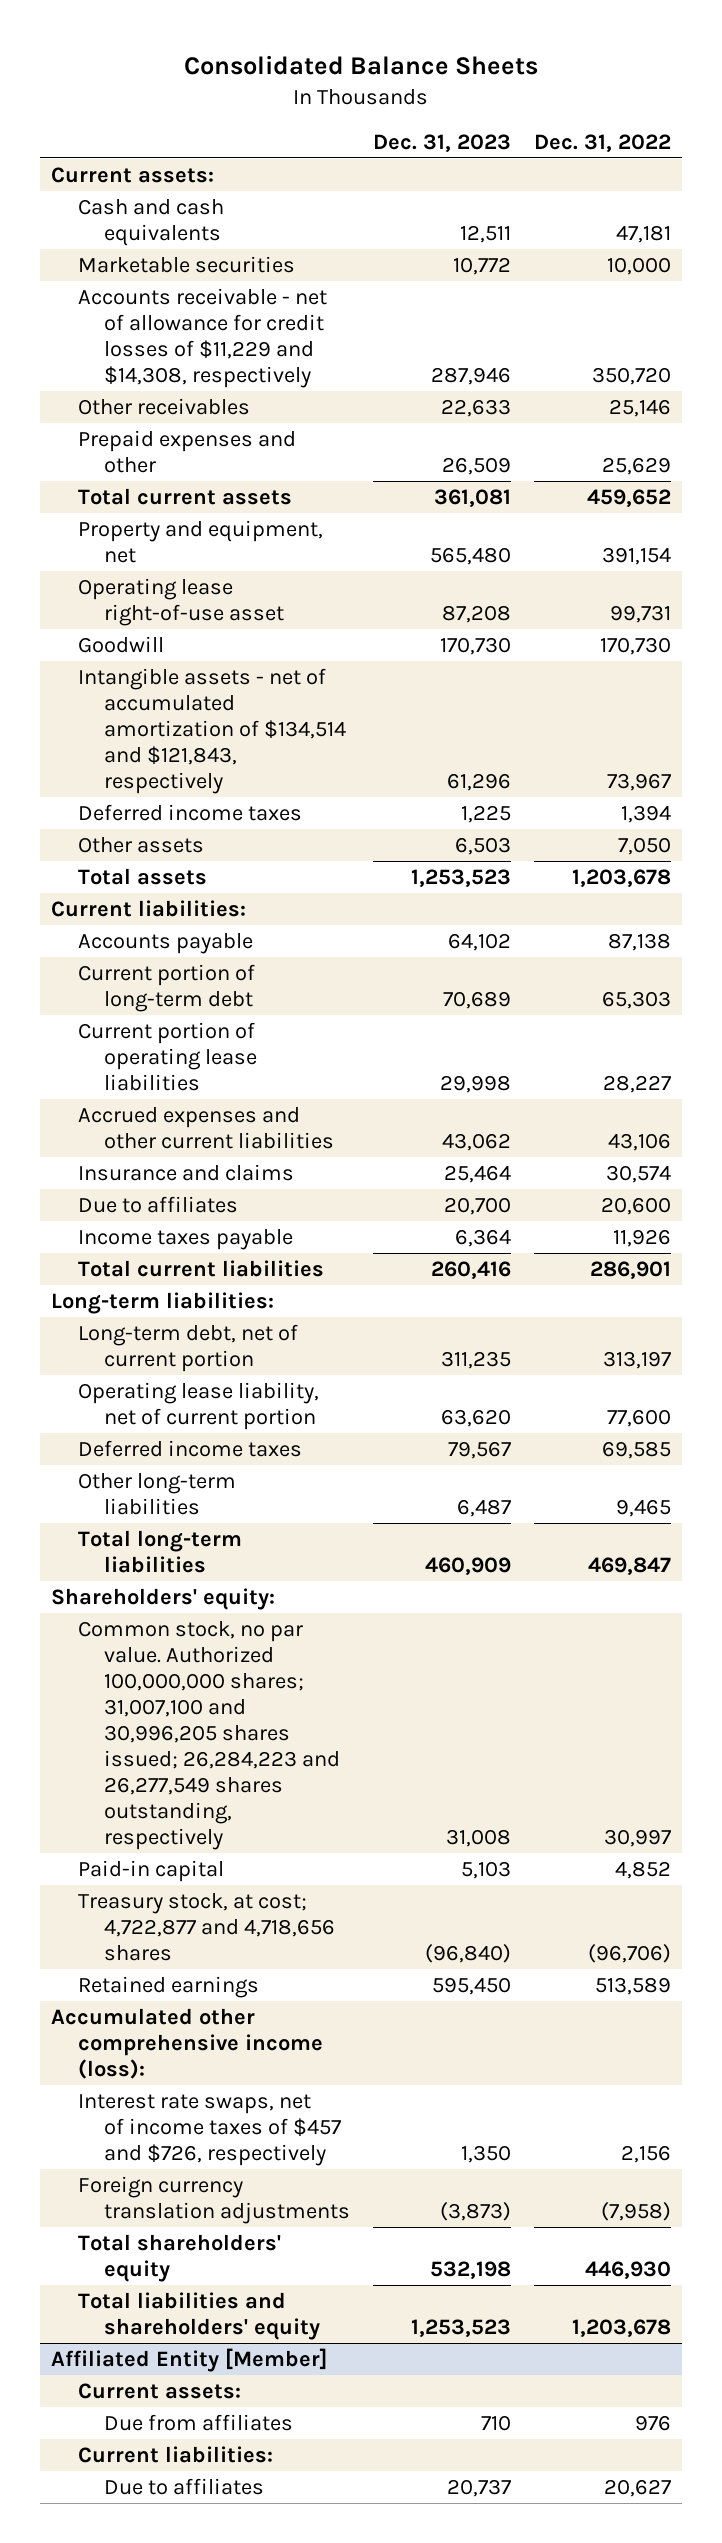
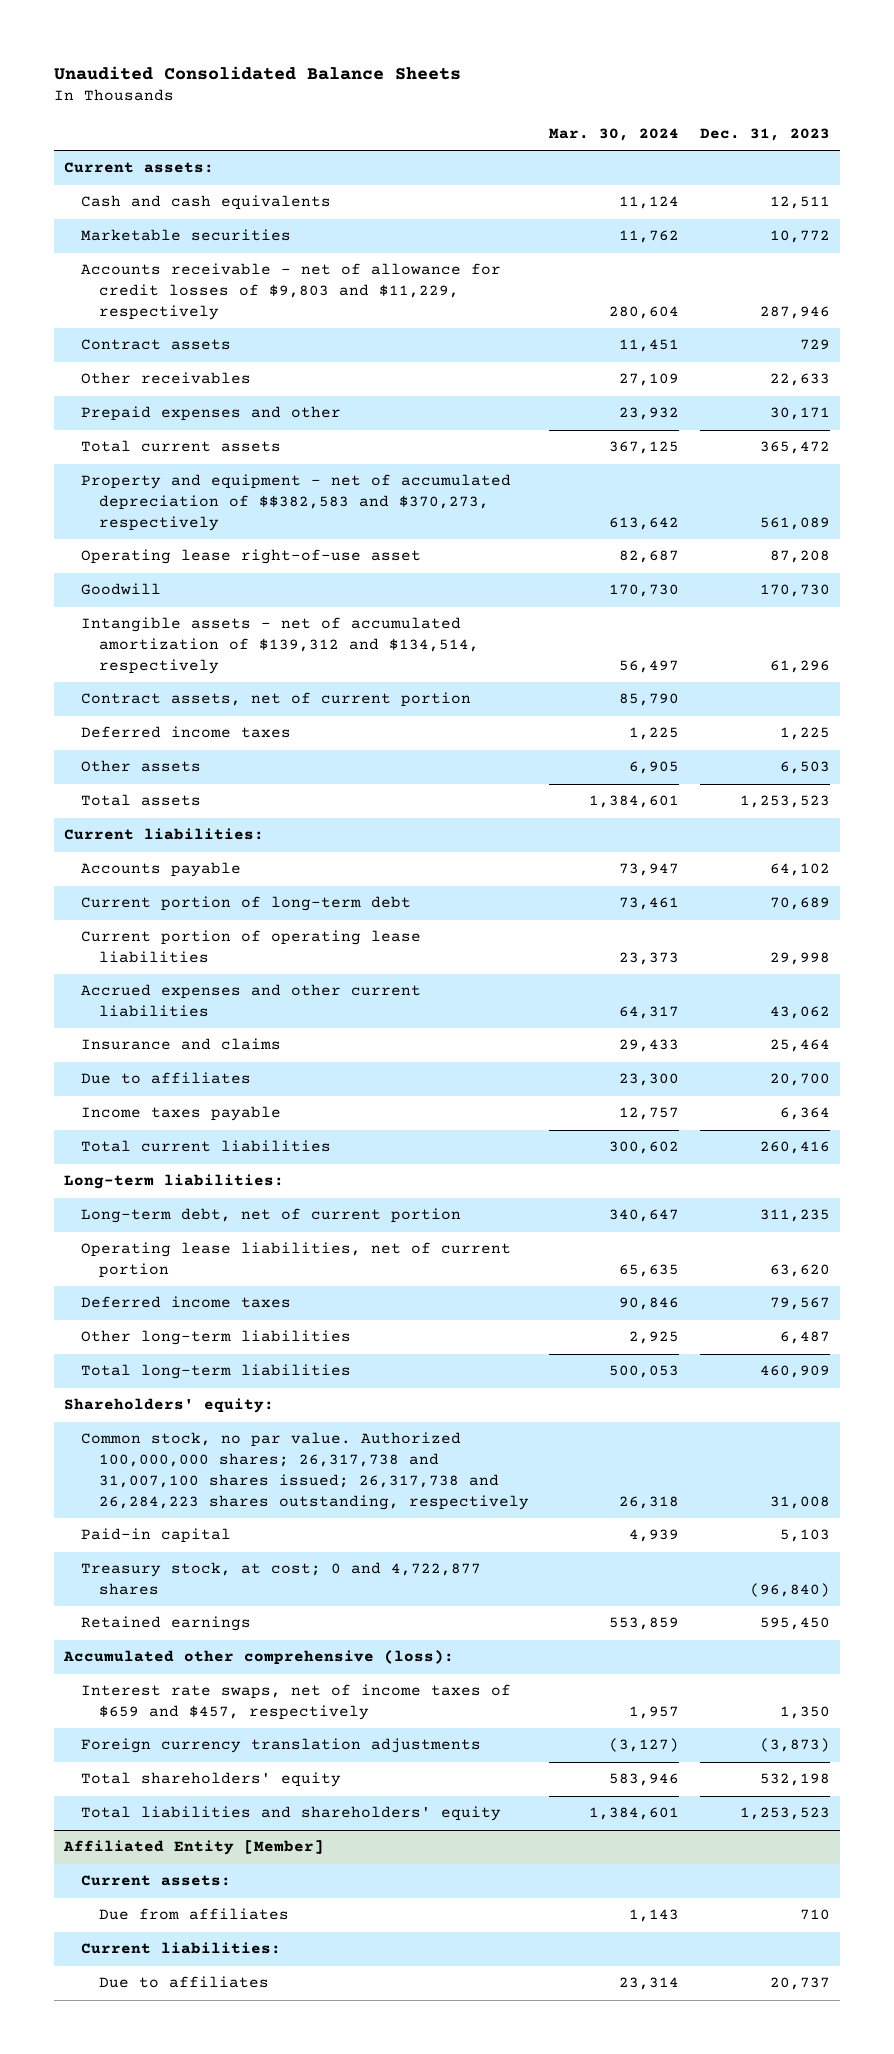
[183,54,538,75] Consolidated Balance Sheets -> [53,65,461,80] Unaudited Consolidated Balance Sheets
[533,133,671,152] Dec. 31, 2022 -> none
none -> [549,127,680,141] Mar. 30, 2024
[77,288,327,389] Accounts receivable - net of allowance for credit losses of $11,229 and $14,308, respectively -> [81,263,502,321] Accounts receivable - net of allowance for credit losses of $9,803 and $11,229, respectively
none -> [81,339,232,351] Contract assets
[441,457,511,476] 26,509 -> [769,407,830,421] 30,171
[433,489,511,508] 361,081 -> [759,441,830,455] 365,472
[77,520,323,564] Property and equipment, net -> [81,474,512,532] Property and equipment - net of accumulated depreciation of $$382,583 and $370,273, respectively
[429,547,511,566] 565,480 -> [759,517,830,531] 561,089
[77,668,347,795] Intangible assets - net of accumulated amortization of $134,514 and $121,843, respectively -> [81,617,480,675] Intangible assets - net of accumulated amortization of $139,312 and $134,514, respectively
none -> [81,692,472,708] Contract assets, net of current portion
[77,1382,319,1431] Operating lease liability, net of current portion -> [81,1242,512,1279] Operating lease liabilities, net of current portion
[77,1621,341,1851] Common stock, no par value. Authorized 100,000,000 shares; 31,007,100 and 30,996,205 shares issued; 26,284,223 and 26,277,549 shares outstanding, respectively -> [81,1432,530,1510] Common stock, no par value. Authorized 100,000,000 shares; 26,317,738 and 31,007,100 shares issued; 26,317,738 and 26,284,223 shares outstanding, respectively
[77,1893,336,1962] Treasury stock, at cost; 4,722,877 and 4,718,656 shares -> [81,1562,482,1596] Treasury stock, at cost; 0 and 4,722,877 shares
[51,2008,323,2080] Accumulated other comprehensive income (loss): -> [62,1650,454,1666] Accumulated other comprehensive (loss):
[77,2094,342,2167] Interest rate swaps, net of income taxes of $457 and $726, respectively -> [81,1684,512,1721] Interest rate swaps, net of income taxes of $659 and $457, respectively

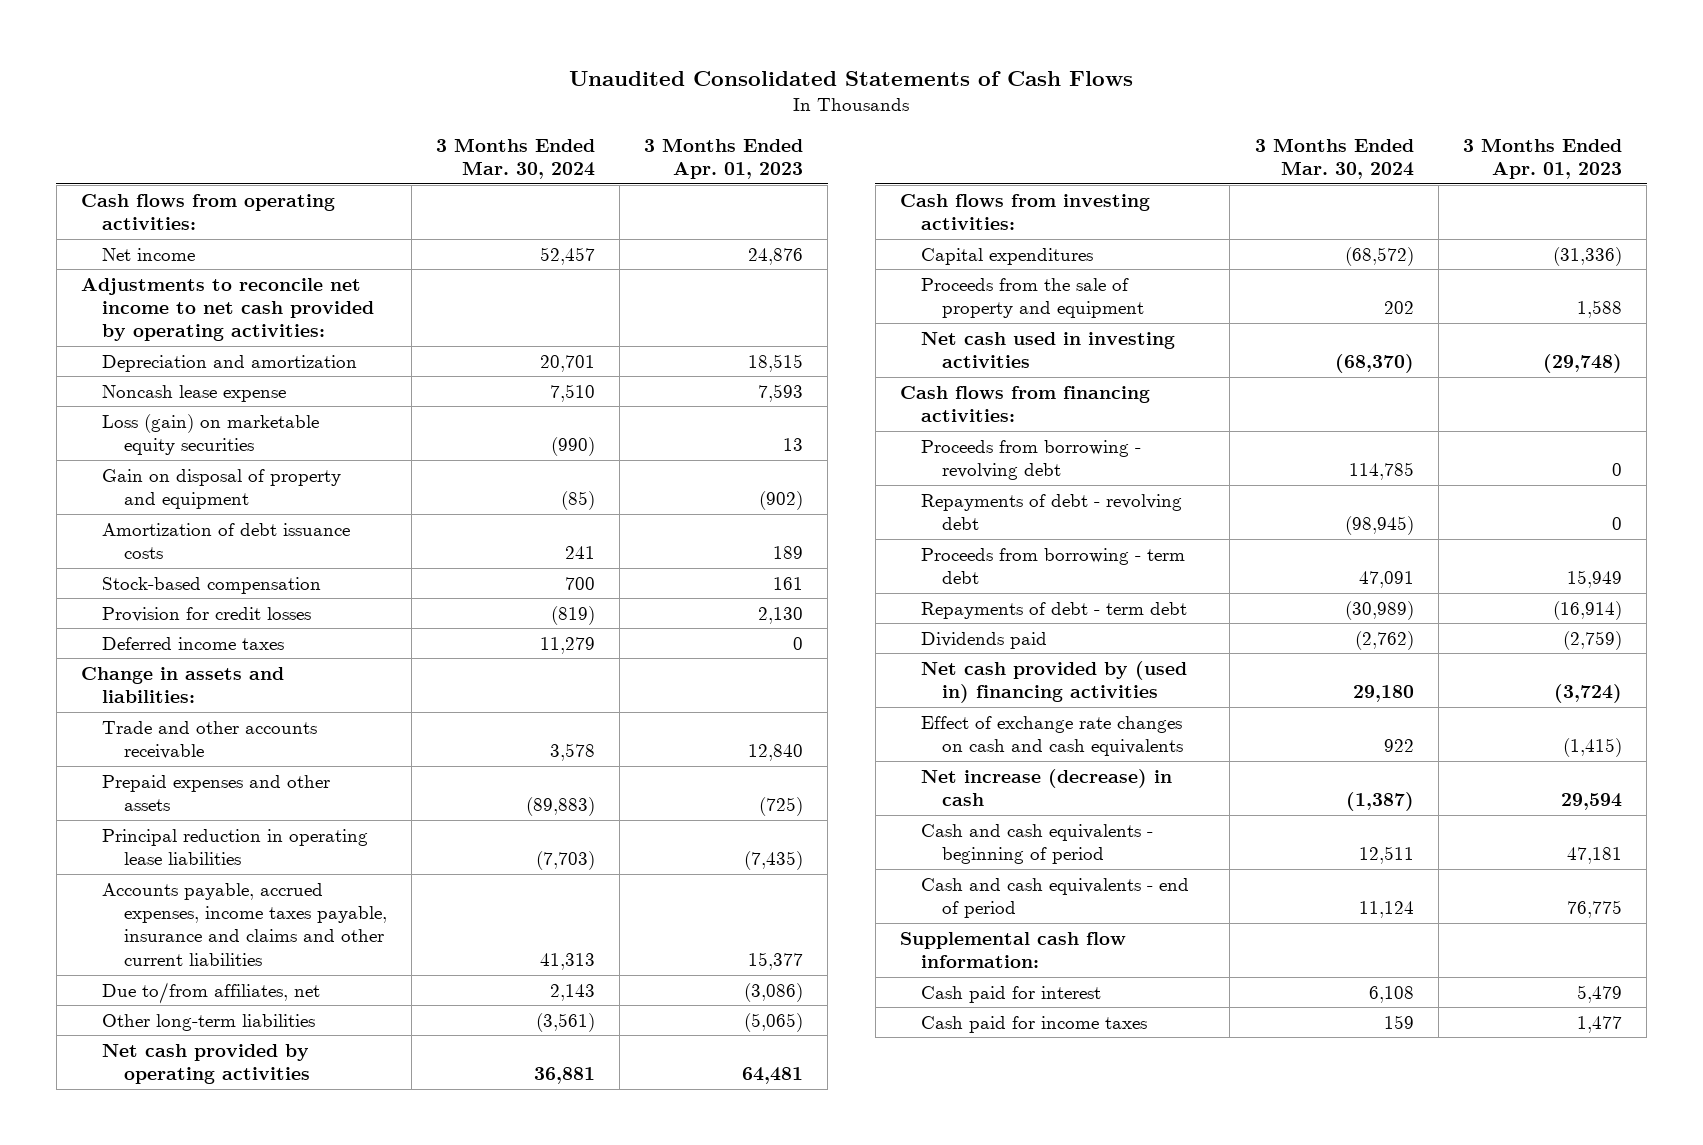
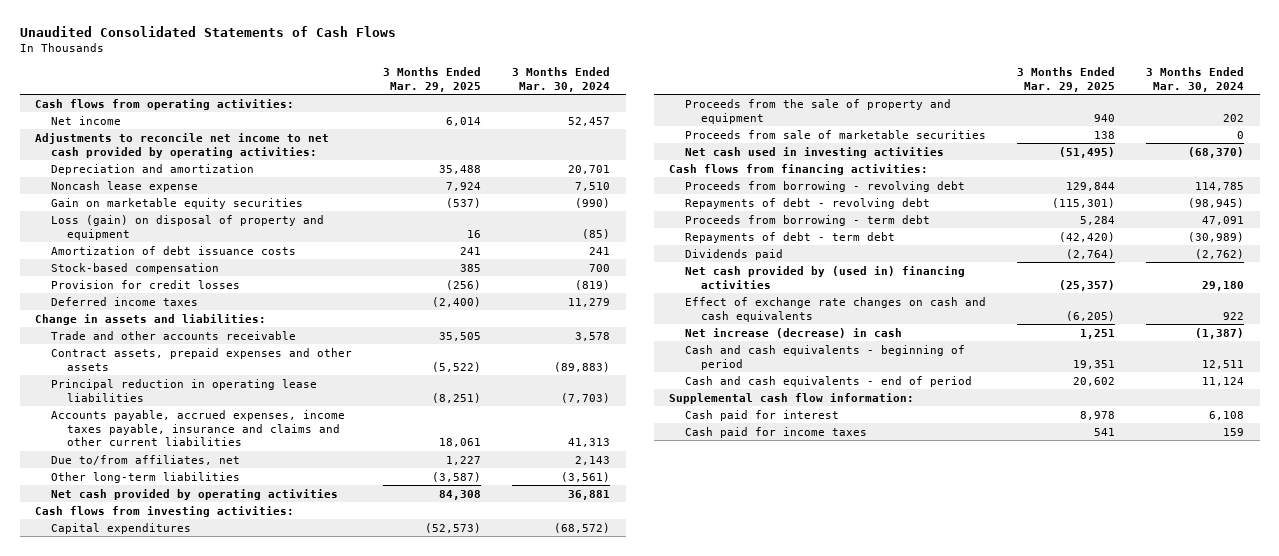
[644,137,804,180] 3 Months Ended Apr. 01, 2023 -> none
none -> [383,66,482,92] 3 Months Ended Mar. 29, 2025
[102,413,320,456] Loss (gain) on marketable equity securities -> [50,197,303,209] Gain on marketable equity securities
[102,468,342,510] Gain on disposal of property and equipment -> [50,214,324,240] Loss (gain) on disposal of property and equipment
[102,774,331,812] Prepaid expenses and other assets -> [50,347,352,371] Contract assets, prepaid expenses and other assets
none -> [684,129,986,139] Proceeds from sale of marketable securities

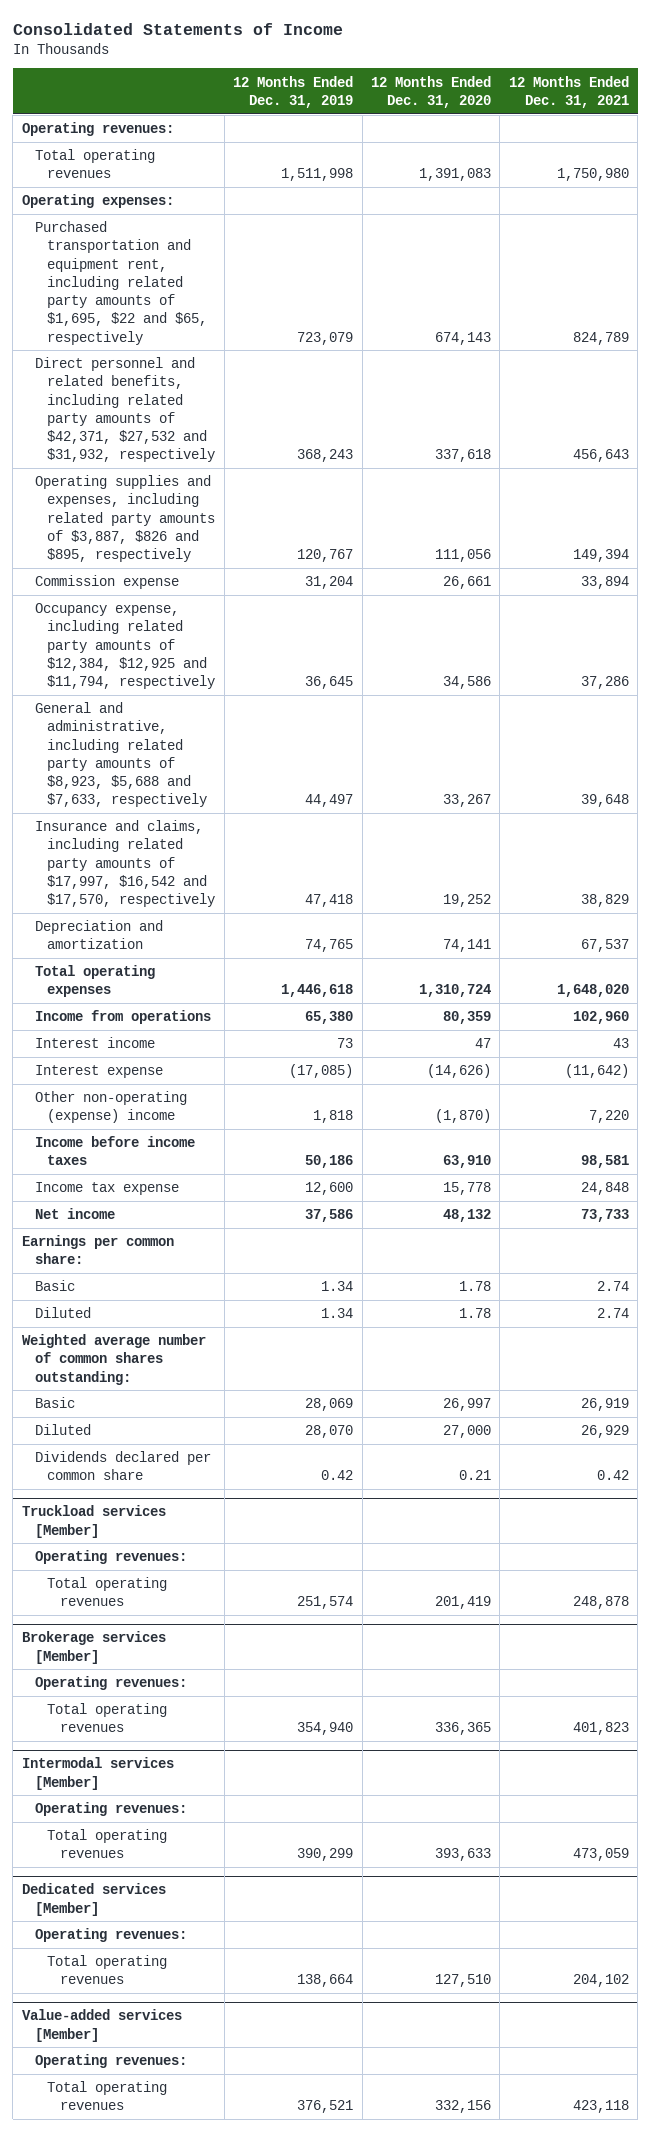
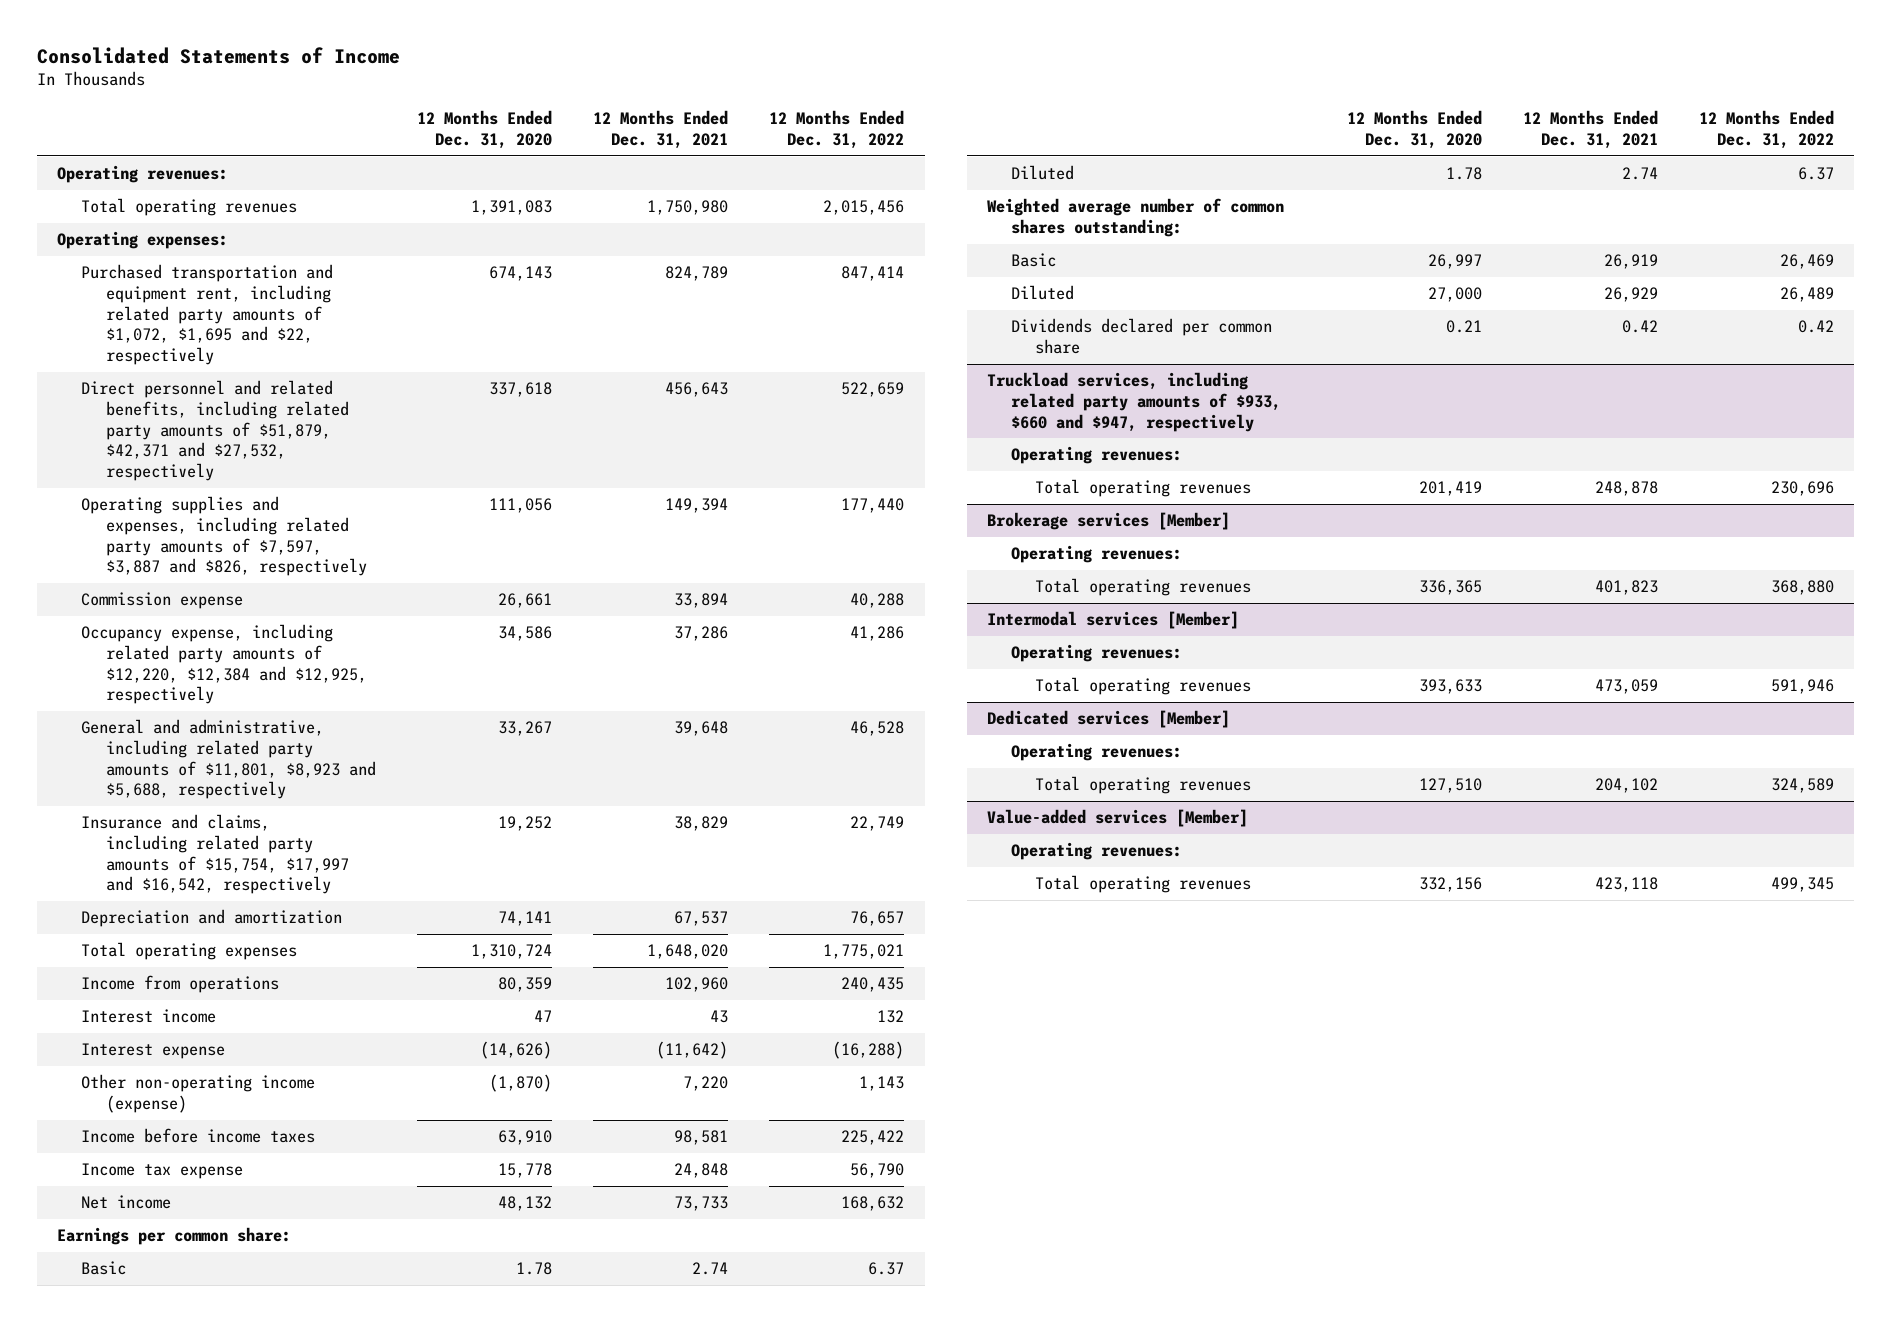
[233,75,354,108] 12 Months Ended Dec. 31, 2019 -> none
none -> [769,110,905,150] 12 Months Ended Dec. 31, 2022
[34,221,208,345] Purchased transportation and equipment rent, including related party amounts of $1,695, $22 and $65, respectively -> [81,264,334,366] Purchased transportation and equipment rent, including related party amounts of $1,072, $1,695 and $22, respectively
[34,357,216,463] Direct personnel and related benefits, including related party amounts of $42,371, $27,532 and $31,932, respectively -> [81,380,349,482] Direct personnel and related benefits, including related party amounts of $51,879, $42,371 and $27,532, respectively
[34,475,216,563] Operating supplies and expenses, including related party amounts of $3,887, $826 and $895, respectively -> [81,496,367,577] Operating supplies and expenses, including related party amounts of $7,597, $3,887 and $826, respectively
[34,603,216,690] Occupancy expense, including related party amounts of $12,384, $12,925 and $11,794, respectively -> [81,624,367,705] Occupancy expense, including related party amounts of $12,220, $12,384 and $12,925, respectively
[34,702,208,808] General and administrative, including related party amounts of $8,923, $5,688 and $7,633, respectively -> [81,719,376,800] General and administrative, including related party amounts of $11,801, $8,923 and $5,688, respectively
[34,820,216,908] Insurance and claims, including related party amounts of $17,997, $16,542 and $17,570, respectively -> [81,814,349,895] Insurance and claims, including related party amounts of $15,754, $17,997 and $16,542, respectively
[34,1091,187,1124] Other non-operating (expense) income -> [81,1074,316,1114] Other non-operating income (expense)
[21,1505,166,1538] Truckload services [Member] -> [987,372,1282,432] Truckload services, including related party amounts of $933, $660 and $947, respectively

